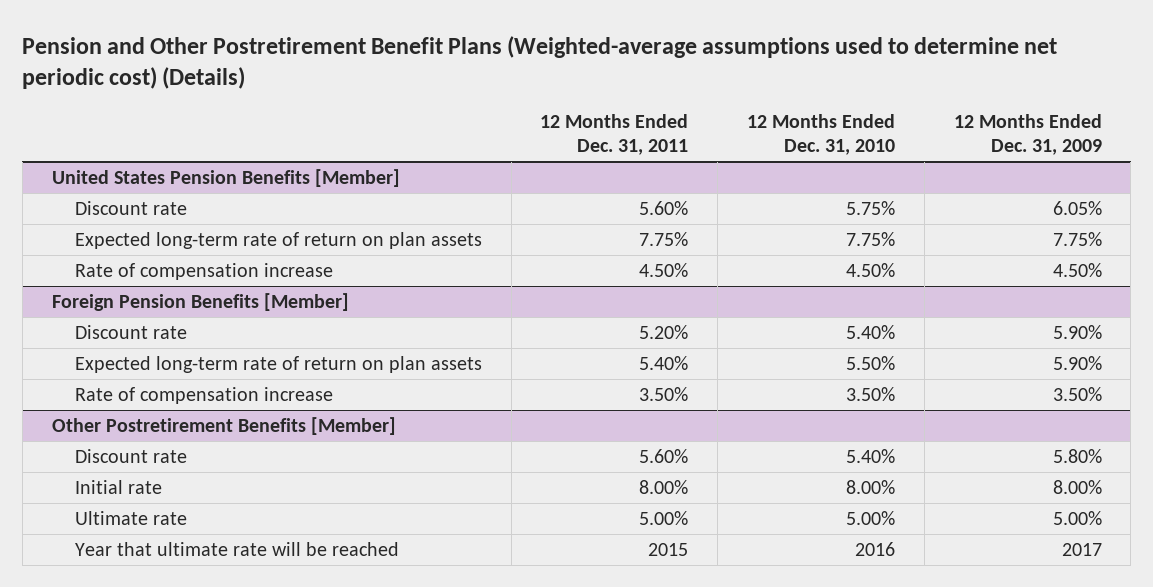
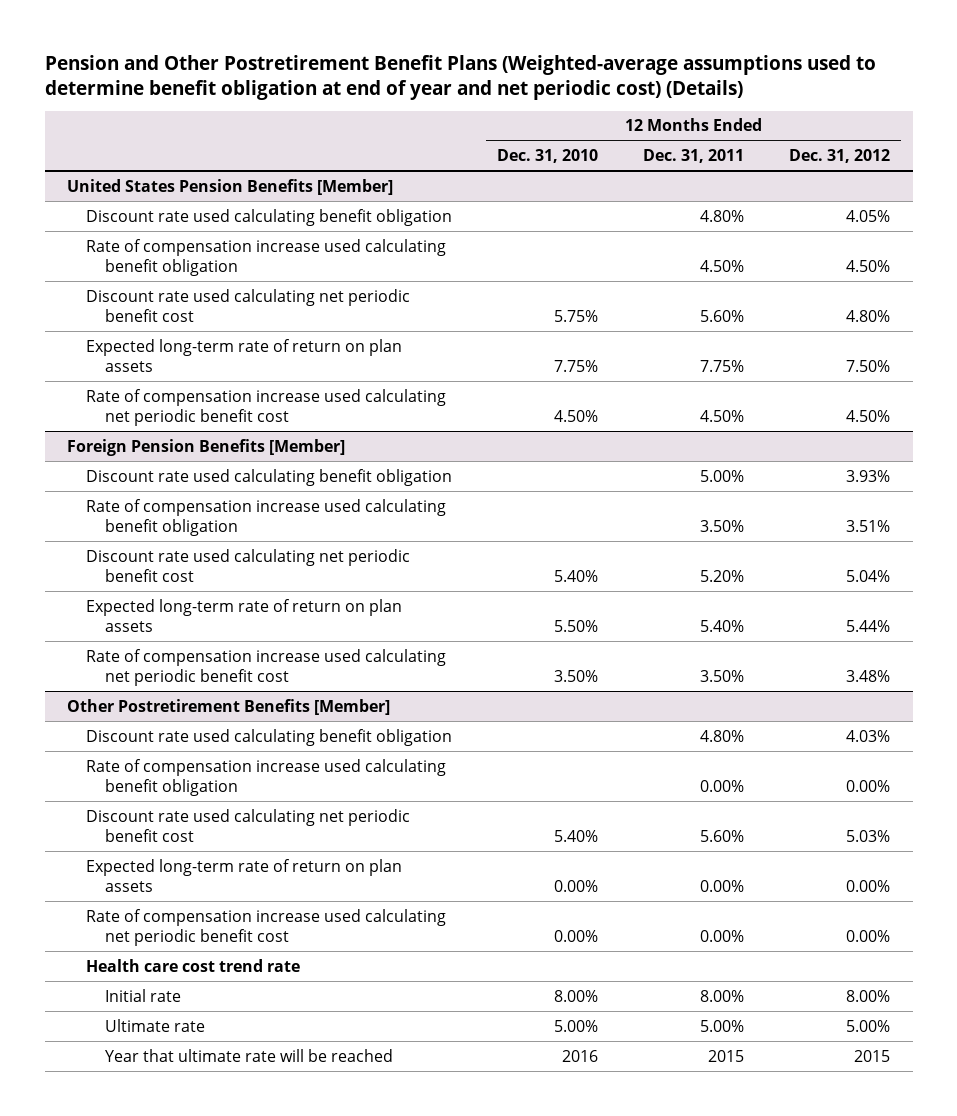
[22,35,1058,90] Pension and Other Postretirement Benefit Plans (Weighted-average assumptions used to determine net periodic cost) (Details) -> [44,54,876,100] Pension and Other Postretirement Benefit Plans (Weighted-average assumptions used to determine benefit obligation at end of year and net periodic cost) (Details)
[953,113,1102,156] 12 Months Ended Dec. 31, 2009 -> none
none -> [789,149,891,164] Dec. 31, 2012
none -> [85,208,452,226] Discount rate used calculating benefit obligation
none -> [85,238,446,276] Rate of compensation increase used calculating benefit obligation
[74,201,187,216] Discount rate -> [85,288,410,322] Discount rate used calculating net periodic benefit cost
[74,263,333,281] Rate of compensation increase -> [85,388,446,426] Rate of compensation increase used calculating net periodic benefit cost
none -> [85,468,452,486] Discount rate used calculating benefit obligation
none -> [85,498,446,536] Rate of compensation increase used calculating benefit obligation
[74,325,187,340] Discount rate -> [85,548,410,582] Discount rate used calculating net periodic benefit cost
[74,387,333,405] Rate of compensation increase -> [85,648,446,686] Rate of compensation increase used calculating net periodic benefit cost
none -> [85,728,452,746] Discount rate used calculating benefit obligation
none -> [85,758,446,796] Rate of compensation increase used calculating benefit obligation
[74,449,187,464] Discount rate -> [85,808,410,842] Discount rate used calculating net periodic benefit cost
none -> [85,858,402,892] Expected long-term rate of return on plan assets
none -> [85,908,446,946] Rate of compensation increase used calculating net periodic benefit cost
none -> [85,958,300,972] Health care cost trend rate

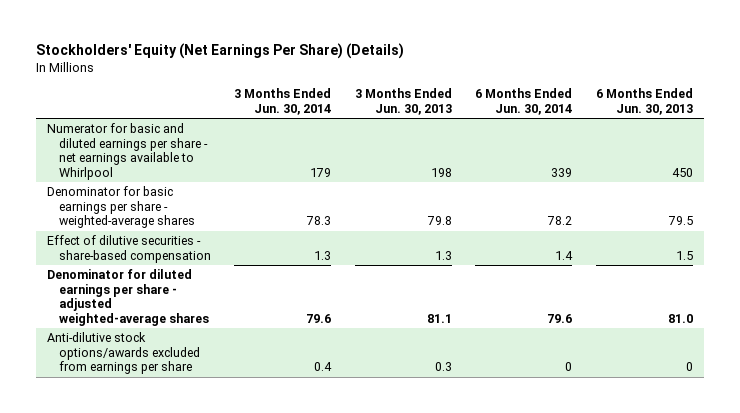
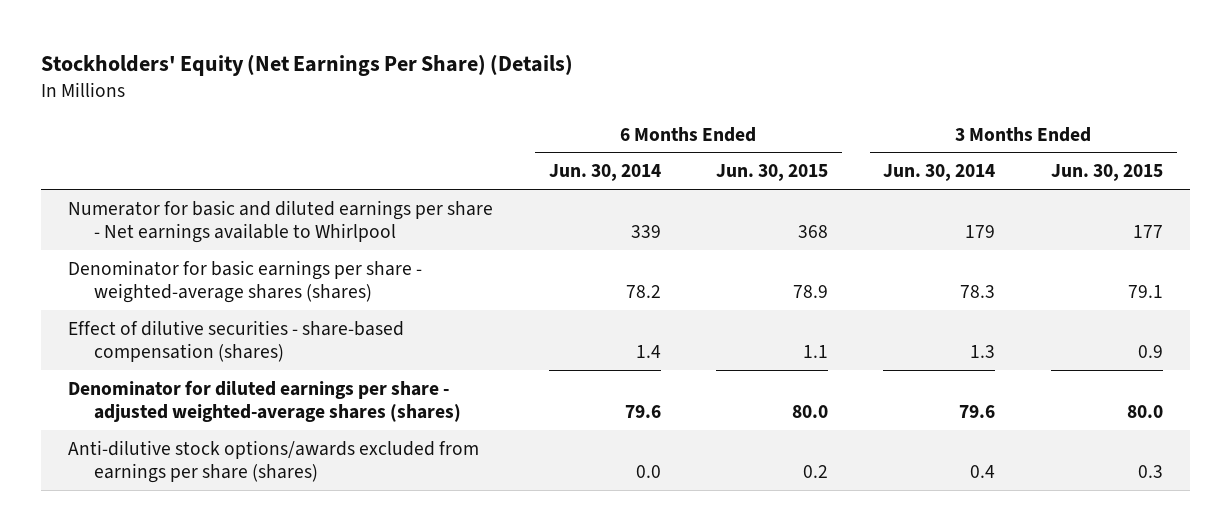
[354,88,452,115] 3 Months Ended Jun. 30, 2013 -> none
[595,88,693,115] 6 Months Ended Jun. 30, 2013 -> none
none -> [716,164,829,182] Jun. 30, 2015
none -> [1050,164,1163,182] Jun. 30, 2015
[47,123,208,180] Numerator for basic and diluted earnings per share - net earnings available to Whirlpool -> [68,199,494,243] Numerator for basic and diluted earnings per share - Net earnings available to Whirlpool
[47,186,195,229] Denominator for basic earnings per share - weighted-average shares -> [68,259,423,303] Denominator for basic earnings per share - weighted-average shares (shares)
[47,235,211,263] Effect of dilutive securities - share-based compensation -> [68,319,405,362] Effect of dilutive securities - share-based compensation (shares)
[47,269,209,326] Denominator for diluted earnings per share - adjusted weighted-average shares -> [68,379,461,422] Denominator for diluted earnings per share - adjusted weighted-average shares (shares)
[47,332,200,375] Anti-dilutive stock options/awards excluded from earnings per share -> [68,439,480,483] Anti-dilutive stock options/awards excluded from earnings per share (shares)
[565,362,573,372] 0 -> [635,464,661,478] 0.0

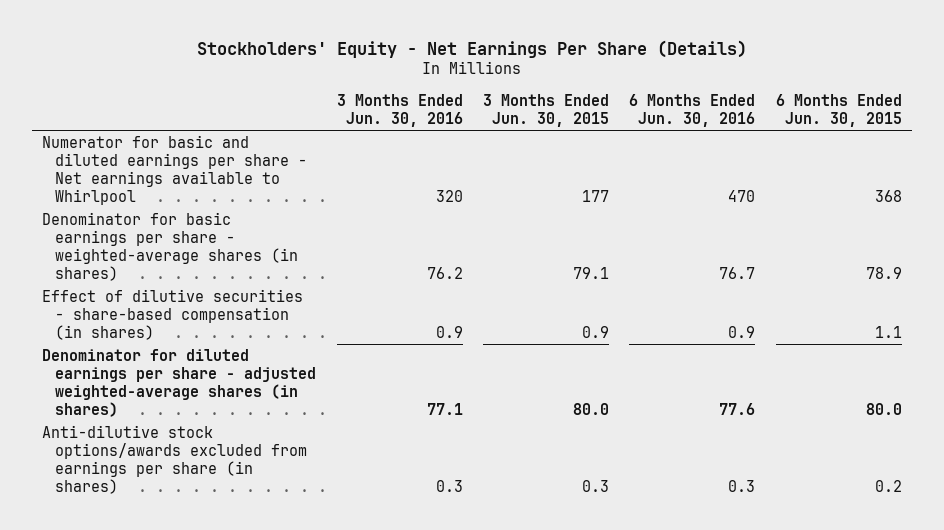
[40,53,573,76] Stockholders' Equity (Net Earnings Per Share) (Details) -> [196,39,747,58] Stockholders' Equity - Net Earnings Per Share (Details)
[548,164,661,182] Jun. 30, 2014 -> none
[883,164,996,182] Jun. 30, 2014 -> none
none -> [336,94,463,127] 3 Months Ended Jun. 30, 2016
none -> [629,94,756,127] 6 Months Ended Jun. 30, 2016
[68,259,423,303] Denominator for basic earnings per share - weighted-average shares (shares) -> [41,211,299,281] Denominator for basic earnings per share - weighted-average shares (in shares)
[68,319,405,362] Effect of dilutive securities - share-based compensation (shares) -> [41,288,303,340] Effect of dilutive securities - share-based compensation (in shares)
[68,379,461,422] Denominator for diluted earnings per share - adjusted weighted-average shares (shares) -> [41,348,317,417] Denominator for diluted earnings per share - adjusted weighted-average shares (in shares)
[68,439,480,483] Anti-dilutive stock options/awards excluded from earnings per share (shares) -> [41,424,308,494] Anti-dilutive stock options/awards excluded from earnings per share (in shares)

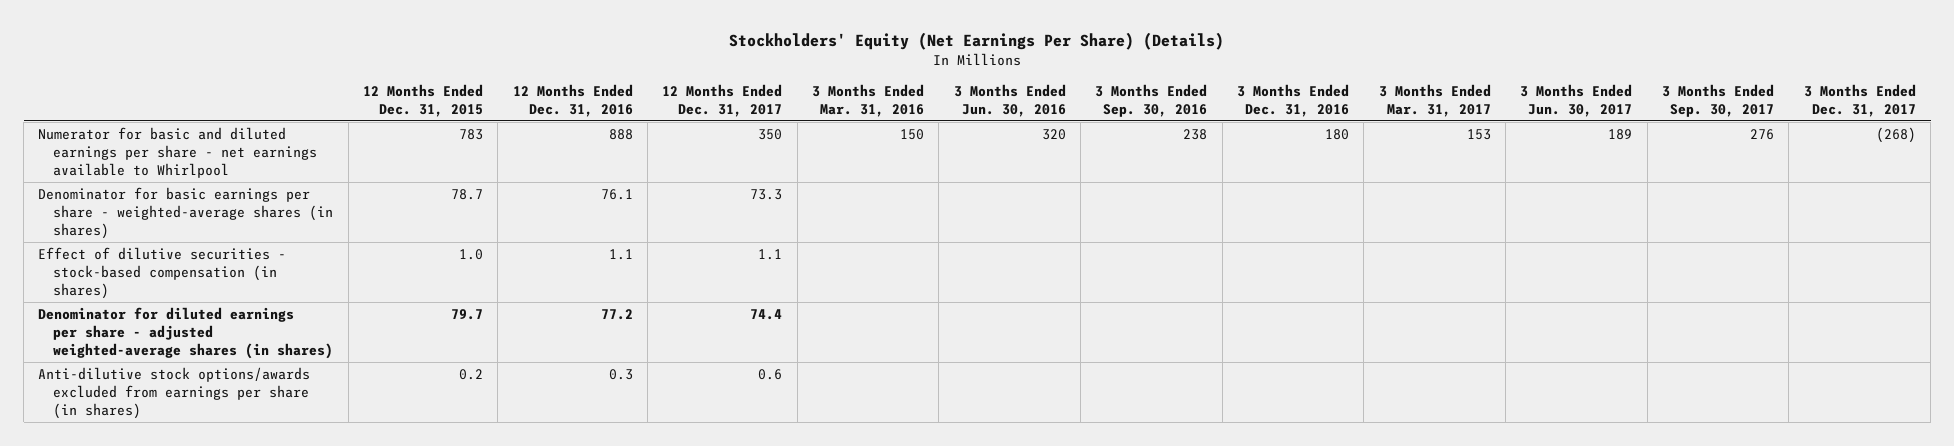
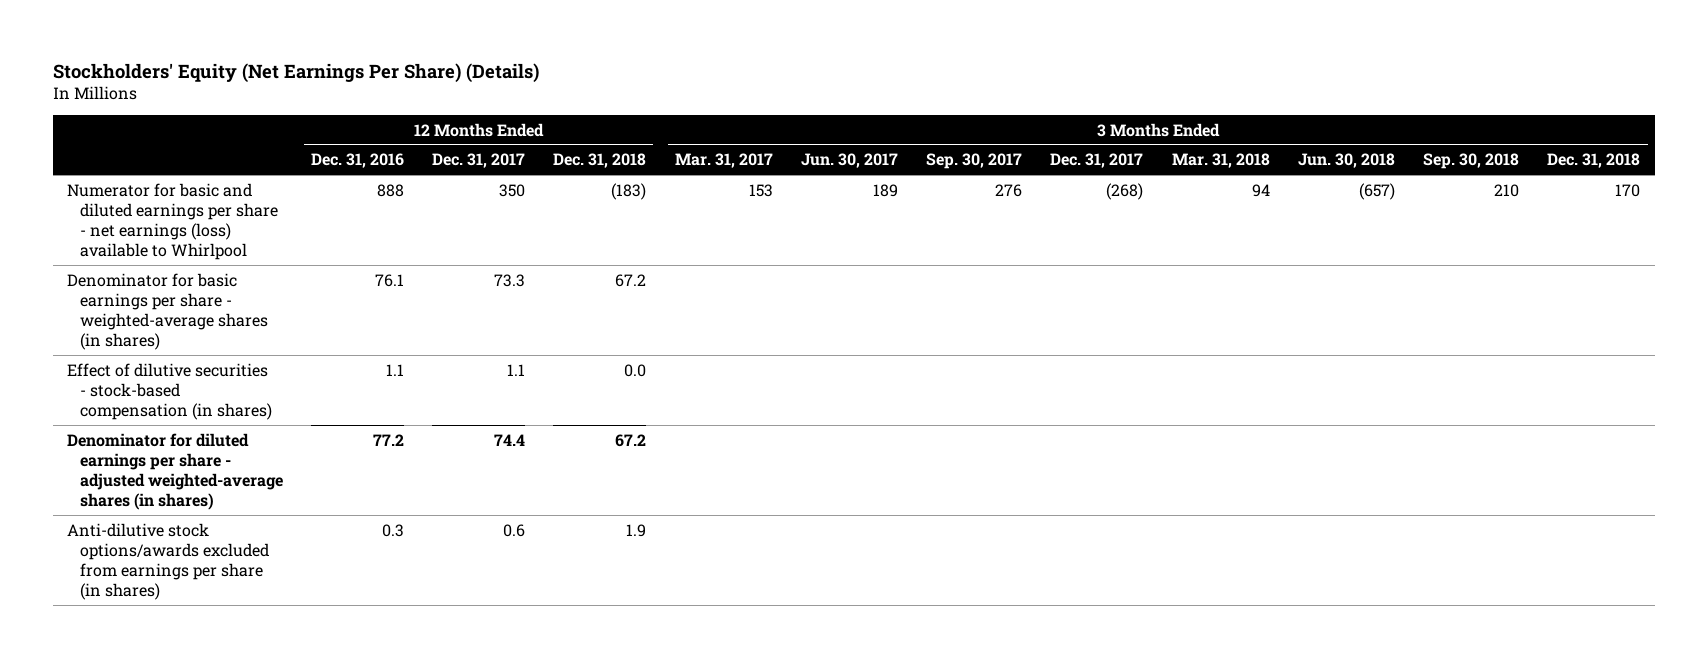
[362,83,483,117] 12 Months Ended Dec. 31, 2015 -> none
[811,83,924,117] 3 Months Ended Mar. 31, 2016 -> none
[953,83,1066,117] 3 Months Ended Jun. 30, 2016 -> none
[1095,83,1208,117] 3 Months Ended Sep. 30, 2016 -> none
[1236,83,1349,117] 3 Months Ended Dec. 31, 2016 -> none
none -> [553,153,647,169] Dec. 31, 2018
none -> [1171,153,1270,169] Mar. 31, 2018
none -> [1297,153,1395,169] Jun. 30, 2018
none -> [1423,153,1520,170] Sep. 30, 2018
none -> [1547,153,1641,169] Dec. 31, 2018
[38,127,318,178] Numerator for basic and diluted earnings per share - net earnings available to Whirlpool -> [67,182,278,261] Numerator for basic and diluted earnings per share - net earnings (loss) available to Whirlpool

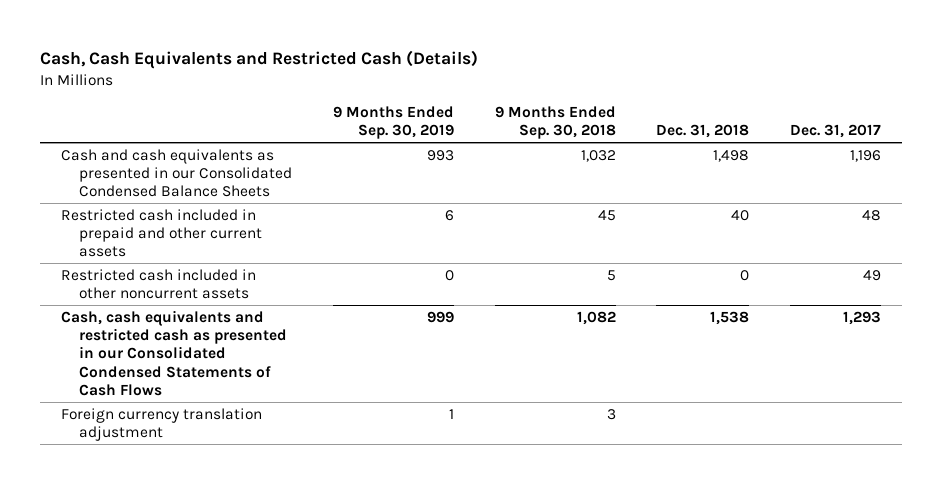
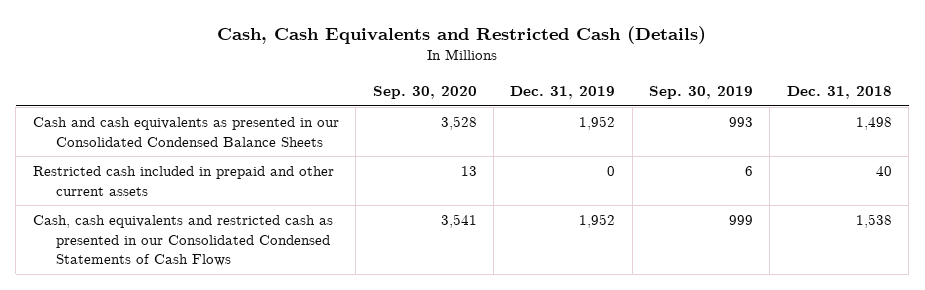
[332,105,454,139] 9 Months Ended Sep. 30, 2019 -> none
[494,105,616,139] 9 Months Ended Sep. 30, 2018 -> none
[790,123,882,138] Dec. 31, 2017 -> none
none -> [372,85,477,99] Sep. 30, 2020
none -> [510,85,616,99] Dec. 31, 2019
none -> [648,85,753,99] Sep. 30, 2019
[60,268,256,300] Restricted cash included in other noncurrent assets -> none
[60,407,262,442] Foreign currency translation adjustment -> none

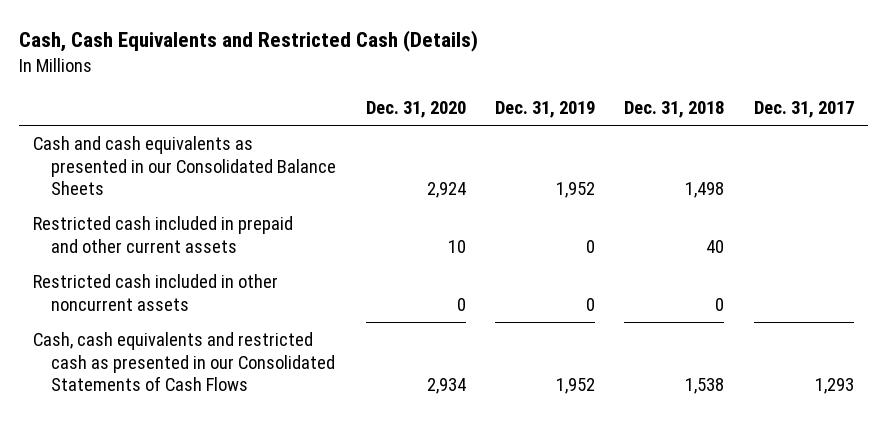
[372,85,477,99] Sep. 30, 2020 -> none
[648,85,753,99] Sep. 30, 2019 -> none
none -> [365,101,466,119] Dec. 31, 2020
none -> [753,101,854,119] Dec. 31, 2017
[32,117,339,147] Cash and cash equivalents as presented in our Consolidated Condensed Balance Sheets -> [33,136,337,196] Cash and cash equivalents as presented in our Consolidated Balance Sheets
none -> [33,274,279,311] Restricted cash included in other noncurrent assets
[32,215,333,266] Cash, cash equivalents and restricted cash as presented in our Consolidated Condensed Statements of Cash Flows -> [33,332,336,392] Cash, cash equivalents and restricted cash as presented in our Consolidated Statements of Cash Flows

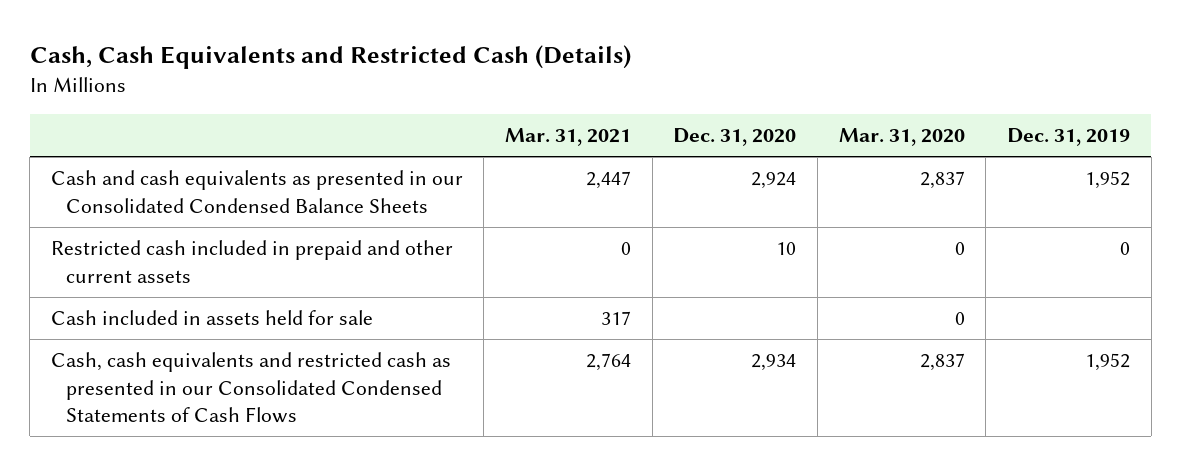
[624,101,725,119] Dec. 31, 2018 -> none
[753,101,854,119] Dec. 31, 2017 -> none
none -> [505,127,632,146] Mar. 31, 2021
none -> [838,127,965,146] Mar. 31, 2020
[33,136,337,196] Cash and cash equivalents as presented in our Consolidated Balance Sheets -> [50,170,463,213] Cash and cash equivalents as presented in our Consolidated Condensed Balance Sheets
[33,274,279,311] Restricted cash included in other noncurrent assets -> none
none -> [50,310,373,326] Cash included in assets held for sale
[33,332,336,392] Cash, cash equivalents and restricted cash as presented in our Consolidated Statements of Cash Flows -> [50,352,451,423] Cash, cash equivalents and restricted cash as presented in our Consolidated Condensed Statements of Cash Flows

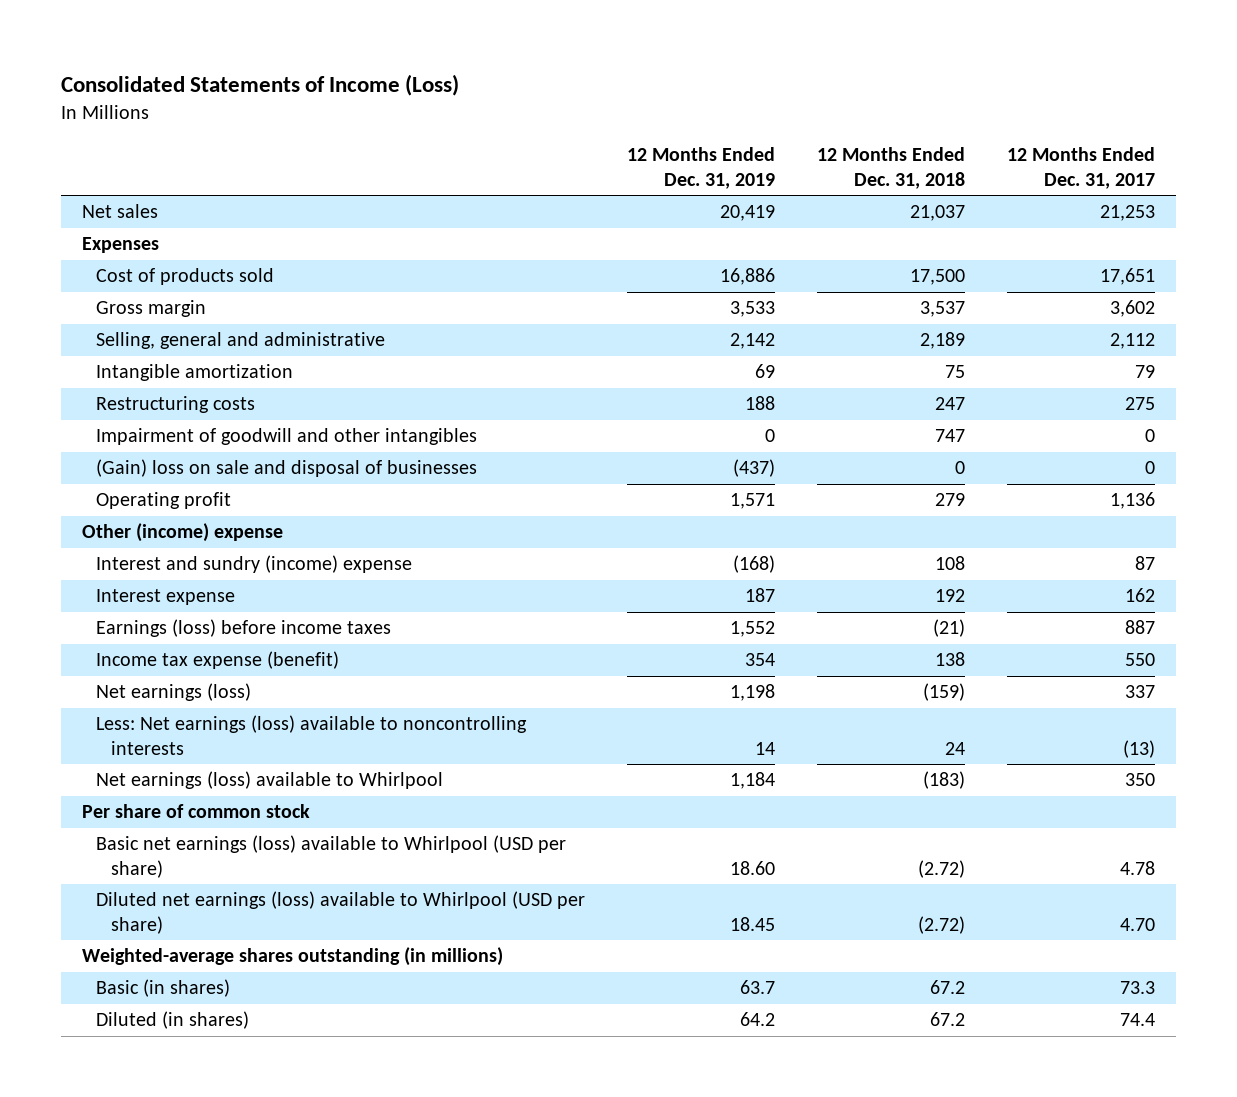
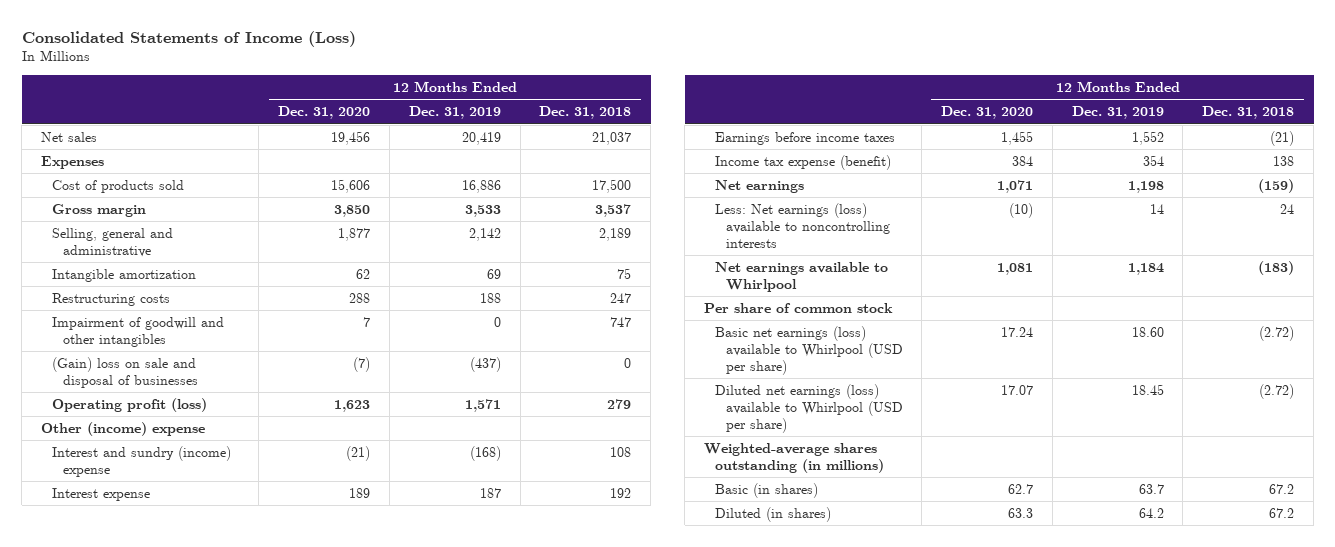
[1007,147,1156,189] 12 Months Ended Dec. 31, 2017 -> none
none -> [278,106,371,120] Dec. 31, 2020
[96,492,232,510] Operating profit -> [51,397,207,412] Operating profit (loss)
[96,619,392,638] Earnings (loss) before income taxes -> [714,131,895,145] Earnings before income taxes
[96,683,252,702] Net earnings (loss) -> [714,179,804,193] Net earnings
[96,771,444,790] Net earnings (loss) available to Whirlpool -> [714,261,888,292] Net earnings available to Whirlpool

